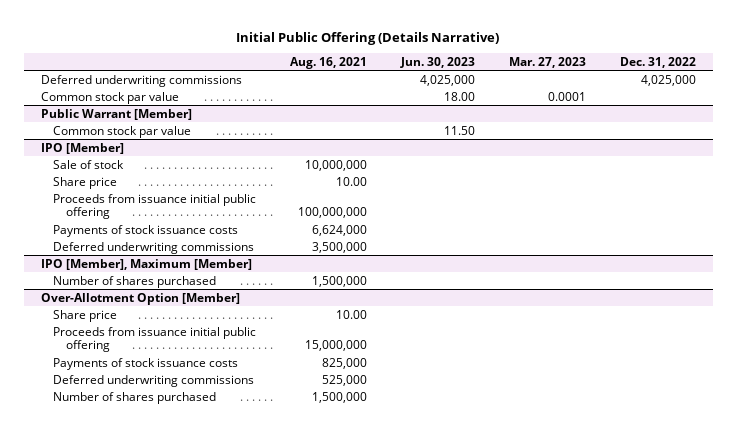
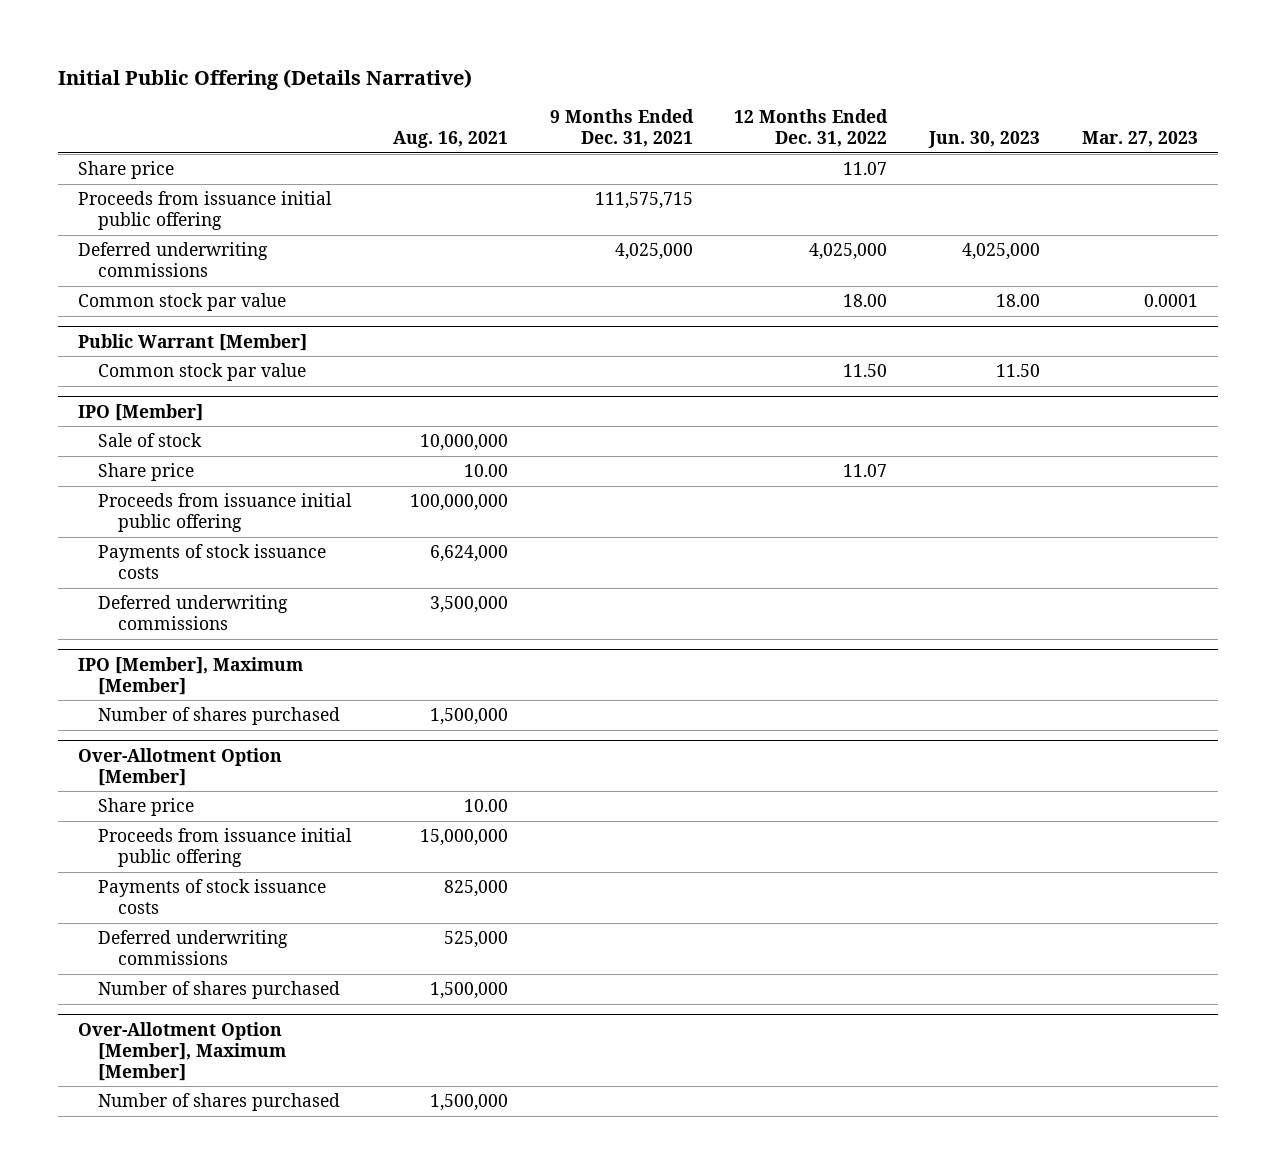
[619,56,696,68] Dec. 31, 2022 -> none
none -> [549,109,694,148] 9 Months Ended Dec. 31, 2021
none -> [734,109,889,148] 12 Months Ended Dec. 31, 2022
none -> [78,161,175,180] Share price
none -> [78,191,333,231] Proceeds from issuance initial public offering
none -> [78,1021,287,1081] Over-Allotment Option [Member], Maximum [Member]
none -> [98,1093,341,1112] Number of shares purchased

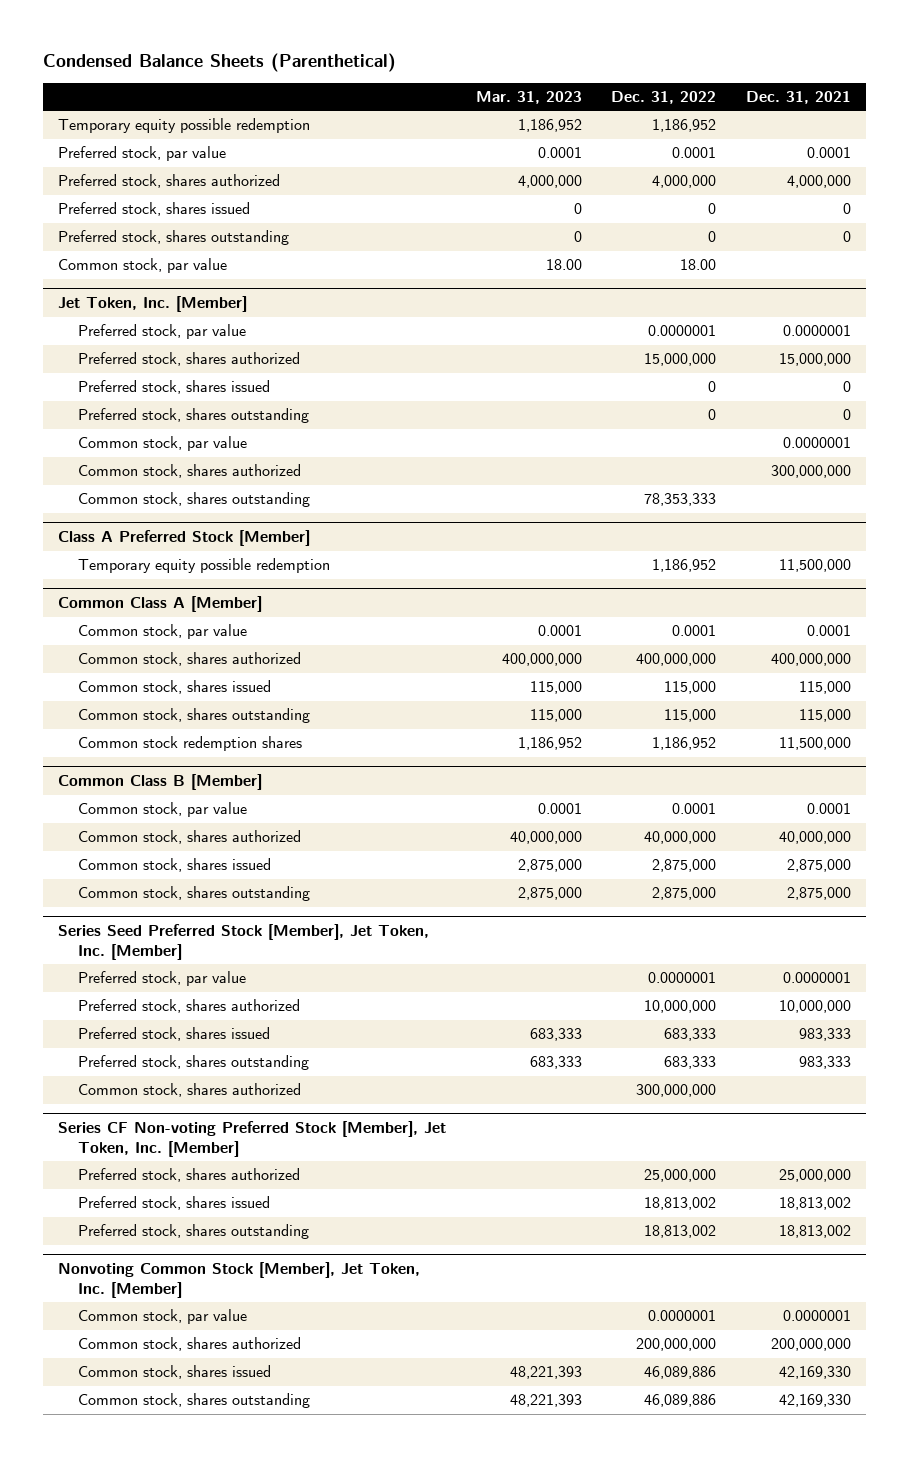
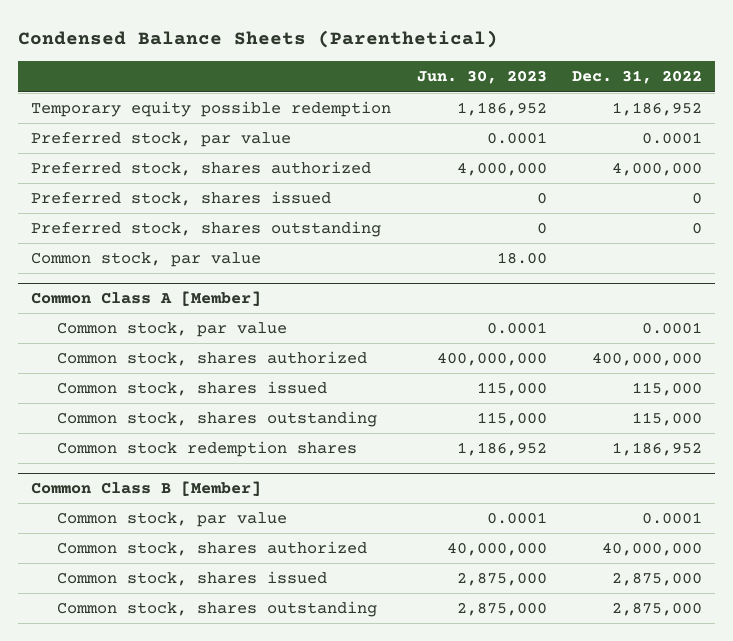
[475,91,582,105] Mar. 31, 2023 -> none
[745,91,851,105] Dec. 31, 2021 -> none
none -> [416,70,547,85] Jun. 30, 2023
[57,258,227,274] Common stock, par value -> none
[57,296,247,313] Jet Token, Inc. [Member] -> none
[78,324,247,340] Preferred stock, par value -> none
[78,352,301,367] Preferred stock, shares authorized -> none
[78,380,271,395] Preferred stock, shares issued -> none
[78,408,310,424] Preferred stock, shares outstanding -> none
[78,464,302,479] Common stock, shares authorized -> none
[78,492,311,508] Common stock, shares outstanding -> none
[57,530,310,547] Class A Preferred Stock [Member] -> none
[78,558,331,574] Temporary equity possible redemption -> none
[57,924,429,960] Series Seed Preferred Stock [Member], Jet Token, Inc. [Member] -> none
[78,971,247,987] Preferred stock, par value -> none
[78,999,301,1014] Preferred stock, shares authorized -> none
[78,1027,271,1042] Preferred stock, shares issued -> none
[78,1055,310,1071] Preferred stock, shares outstanding -> none
[78,1083,302,1098] Common stock, shares authorized -> none
[57,1121,446,1157] Series CF Non-voting Preferred Stock [Member], Jet Token, Inc. [Member] -> none
[78,1168,301,1183] Preferred stock, shares authorized -> none
[78,1196,271,1211] Preferred stock, shares issued -> none
[78,1224,310,1240] Preferred stock, shares outstanding -> none
[57,1262,420,1298] Nonvoting Common Stock [Member], Jet Token, Inc. [Member] -> none
[78,1309,248,1325] Common stock, par value -> none
[78,1337,302,1352] Common stock, shares authorized -> none
[78,1365,272,1380] Common stock, shares issued -> none
[78,1393,311,1409] Common stock, shares outstanding -> none

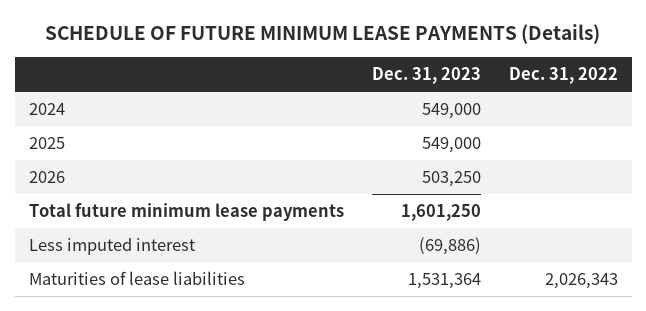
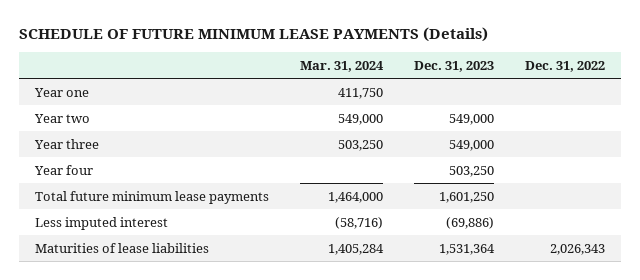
none -> [300,60,385,72] Mar. 31, 2024
none -> [33,87,89,97] Year one
[28,103,65,116] 2024 -> [33,113,90,123] Year two
[28,137,65,150] 2025 -> [33,138,99,149] Year three
[28,171,65,184] 2026 -> [33,164,93,175] Year four

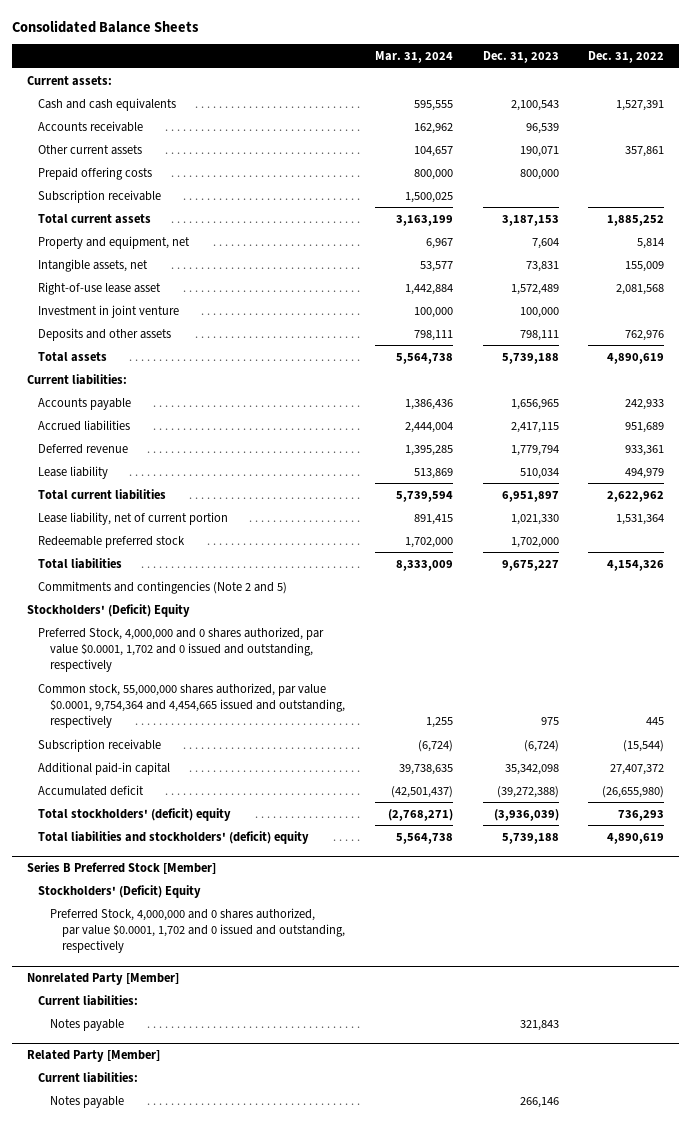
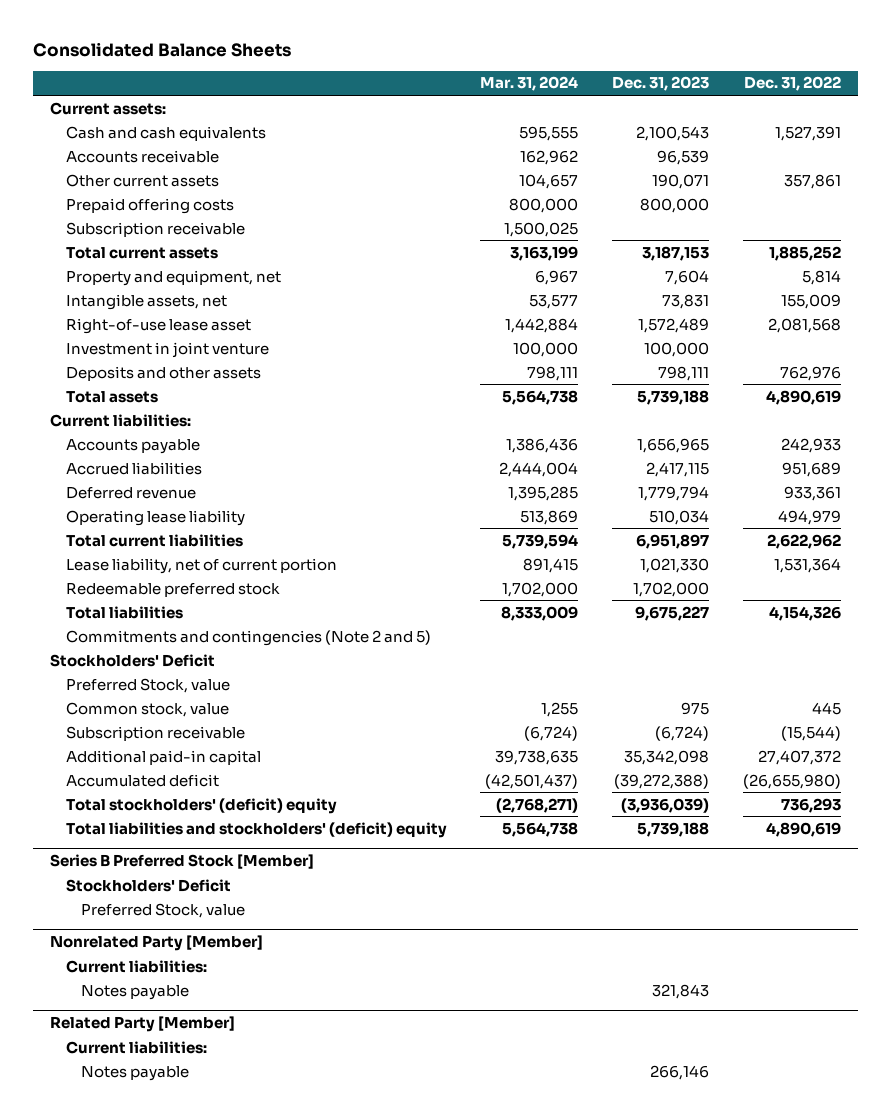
[38,465,109,479] Lease liability -> [65,509,245,526] Operating lease liability
[26,603,190,617] Stockholders' (Deficit) Equity -> [50,653,216,667] Stockholders' Deficit
[38,626,325,673] Preferred Stock, 4,000,000 and 0 shares authorized, par value $0.0001, 1,702 and 0 issued and outstanding, respectively -> [65,677,230,693] Preferred Stock, value
[38,682,346,729] Common stock, 55,000,000 shares authorized, par value $0.0001, 9,754,364 and 4,454,665 issued and outstanding, respectively -> [65,701,229,717] Common stock, value
[38,884,202,898] Stockholders' (Deficit) Equity -> [65,878,231,892] Stockholders' Deficit
[50,907,345,954] Preferred Stock, 4,000,000 and 0 shares authorized, par value $0.0001, 1,702 and 0 issued and outstanding, respectively -> [80,902,245,918] Preferred Stock, value

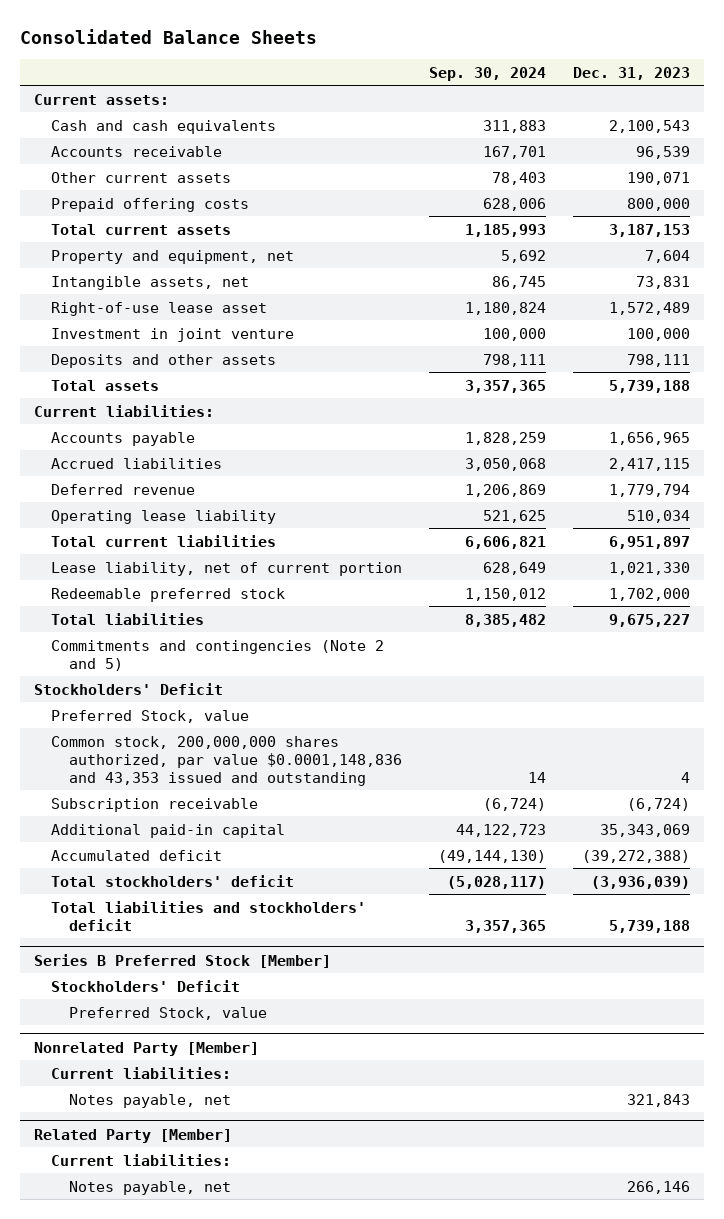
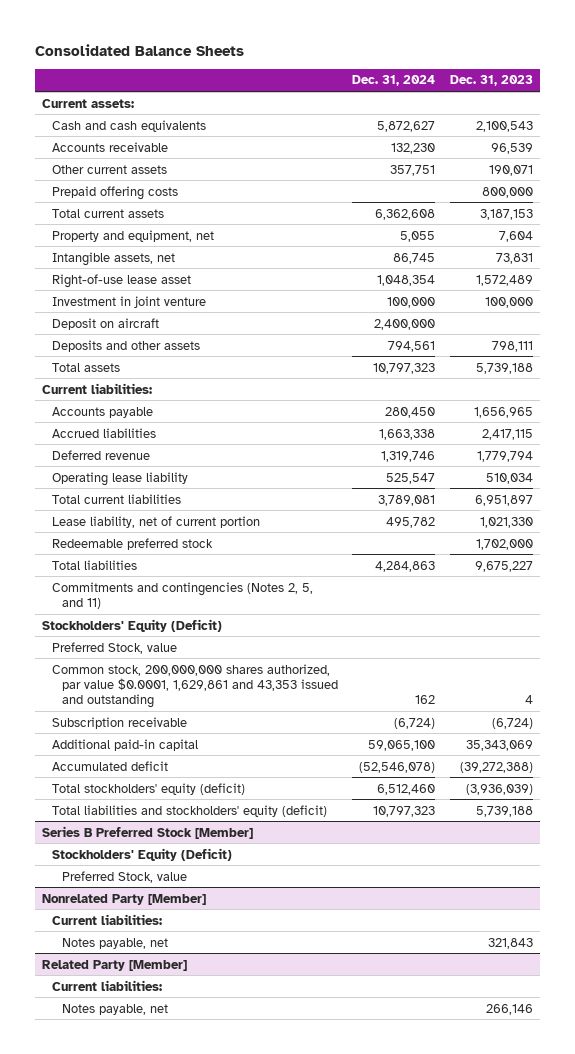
[429,66,547,81] Sep. 30, 2024 -> none
none -> [352,75,436,87] Dec. 31, 2024
none -> [52,317,160,330] Deposit on aircraft
[51,639,385,671] Commitments and contingencies (Note 2 and 5) -> [52,581,314,609] Commitments and contingencies (Notes 2, 5, and 11)
[33,682,223,695] Stockholders' Deficit -> [42,618,223,632] Stockholders' Equity (Deficit)
[51,735,403,786] Common stock, 200,000,000 shares authorized, par value $0.0001,148,836 and 43,353 issued and outstanding -> [52,663,338,709] Common stock, 200,000,000 shares authorized, par value $0.0001, 1,629,861 and 43,353 issued and outstanding
[51,874,295,887] Total stockholders' deficit -> [52,782,246,795] Total stockholders' equity (deficit)
[51,900,367,931] Total liabilities and stockholders' deficit -> [52,804,328,817] Total liabilities and stockholders' equity (deficit)
[51,979,241,992] Stockholders' Deficit -> [52,847,233,861] Stockholders' Equity (Deficit)

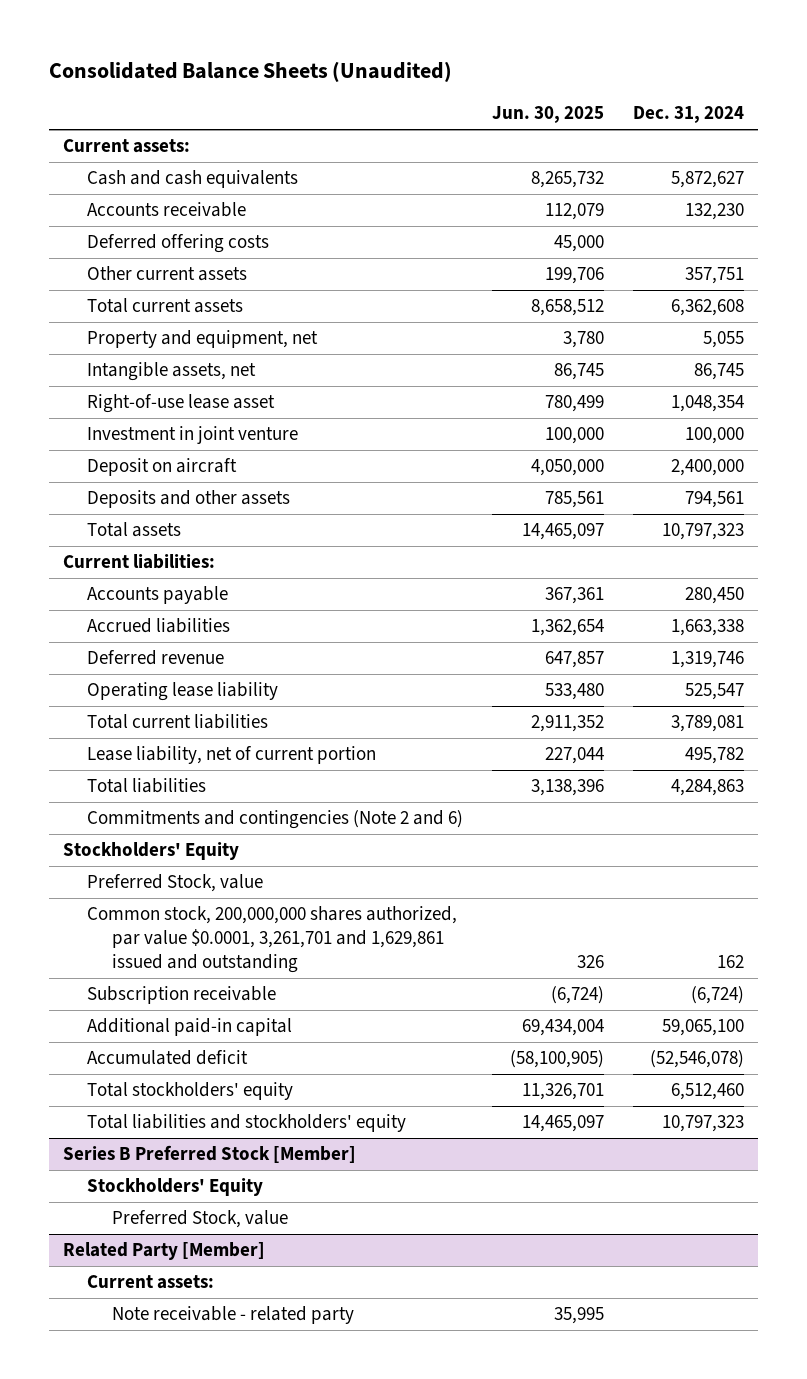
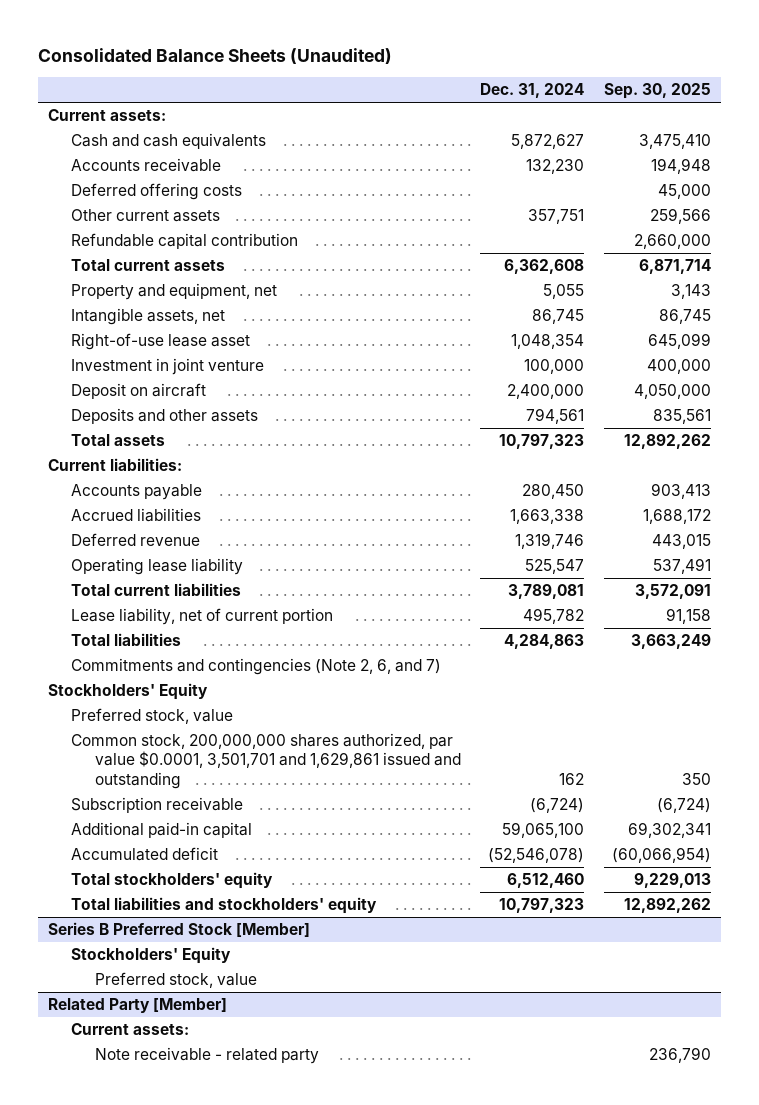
[492,106,605,124] Jun. 30, 2025 -> none
none -> [603,83,711,100] Sep. 30, 2025
none -> [71,233,299,250] Refundable capital contribution
[87,810,464,830] Commitments and contingencies (Note 2 and 6) -> [71,658,442,676] Commitments and contingencies (Note 2, 6, and 7)
[87,874,264,893] Preferred Stock, value -> [71,708,234,725] Preferred stock, value
[87,906,458,974] Common stock, 200,000,000 shares authorized, par value $0.0001, 3,261,701 and 1,629,861 issued and outstanding -> [71,733,462,789] Common stock, 200,000,000 shares authorized, par value $0.0001, 3,501,701 and 1,629,861 issued and outstanding
[111,1210,288,1229] Preferred Stock, value -> [95,972,258,989] Preferred stock, value

